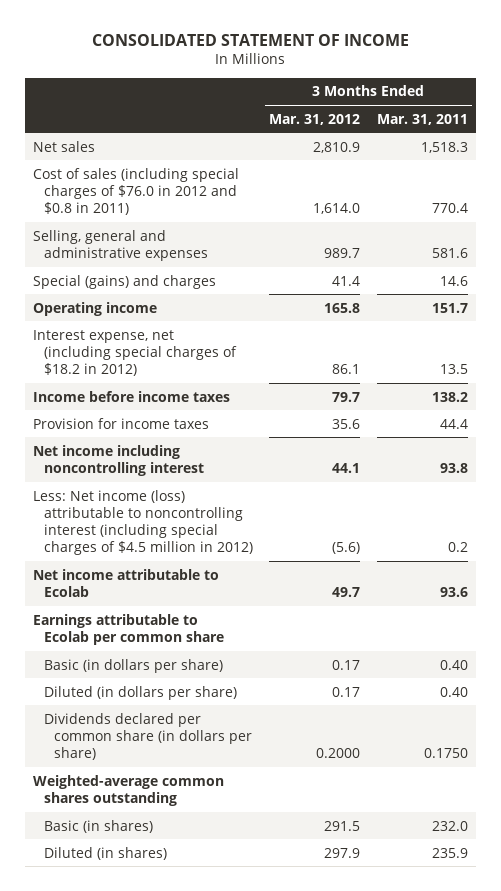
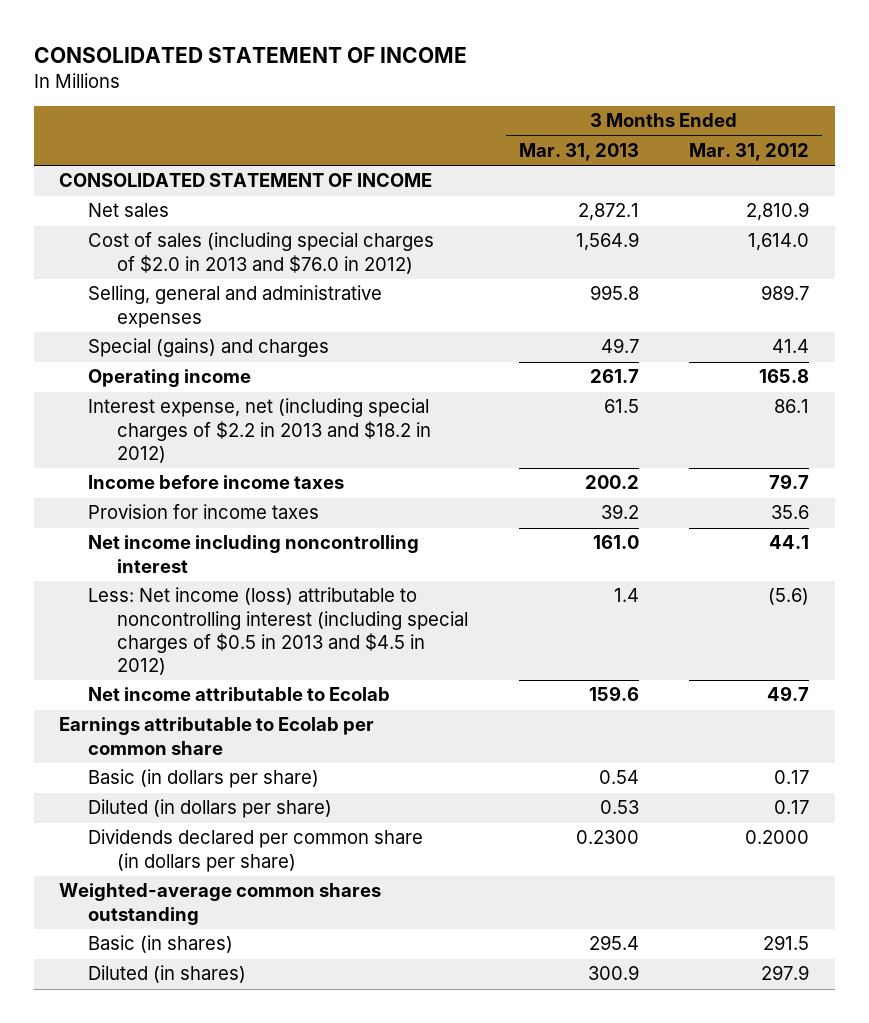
[376,113,468,125] Mar. 31, 2011 -> none
none -> [518,143,639,162] Mar. 31, 2013
none -> [59,173,433,188] CONSOLIDATED STATEMENT OF INCOME
[33,167,240,215] Cost of sales (including special charges of $76.0 in 2012 and $0.8 in 2011) -> [88,232,435,274] Cost of sales (including special charges of $2.0 in 2013 and $76.0 in 2012)
[33,329,237,376] Interest expense, net (including special charges of $18.2 in 2012) -> [88,398,431,463] Interest expense, net (including special charges of $2.2 in 2013 and $18.2 in 2012)
[33,489,253,555] Less: Net income (loss) attributable to noncontrolling interest (including special charges of $4.5 million in 2012) -> [88,587,468,675] Less: Net income (loss) attributable to noncontrolling interest (including special charges of $0.5 in 2013 and $4.5 in 2012)

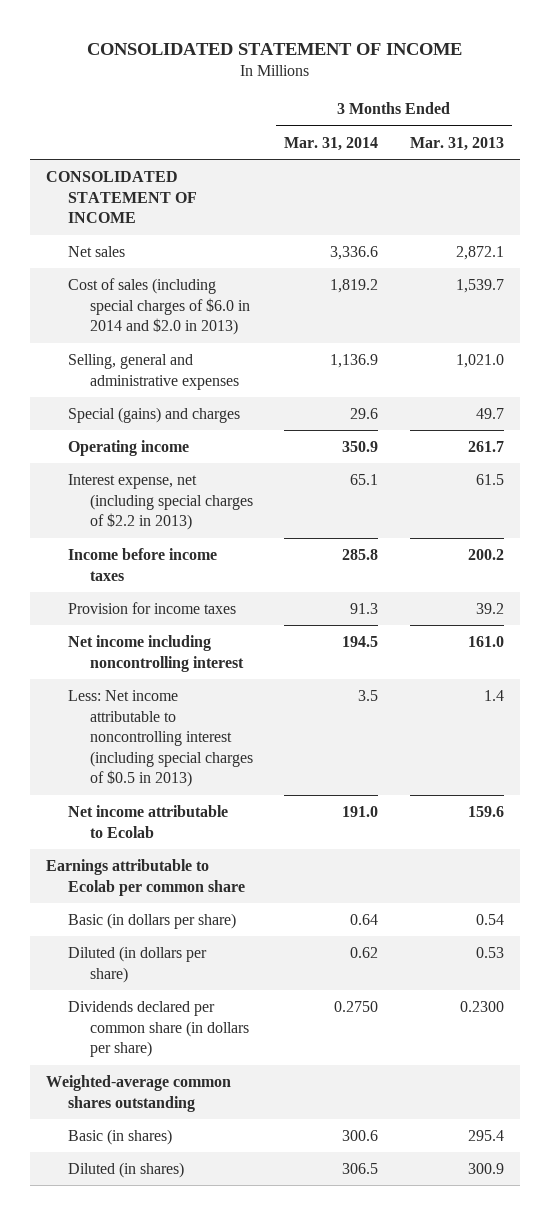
[689,143,810,162] Mar. 31, 2012 -> none
none -> [284,136,379,151] Mar. 31, 2014
[88,232,435,274] Cost of sales (including special charges of $2.0 in 2013 and $76.0 in 2012) -> [67,277,250,336] Cost of sales (including special charges of $6.0 in 2014 and $2.0 in 2013)
[575,232,639,252] 1,564.9 -> [455,278,504,293] 1,539.7
[589,285,639,301] 995.8 -> [455,353,504,368] 1,021.0
[88,398,431,463] Interest expense, net (including special charges of $2.2 in 2013 and $18.2 in 2012) -> [67,473,253,531] Interest expense, net (including special charges of $2.2 in 2013)
[88,587,468,675] Less: Net income (loss) attributable to noncontrolling interest (including special charges of $0.5 in 2013 and $4.5 in 2012) -> [67,689,253,788] Less: Net income attributable to noncontrolling interest (including special charges of $0.5 in 2013)

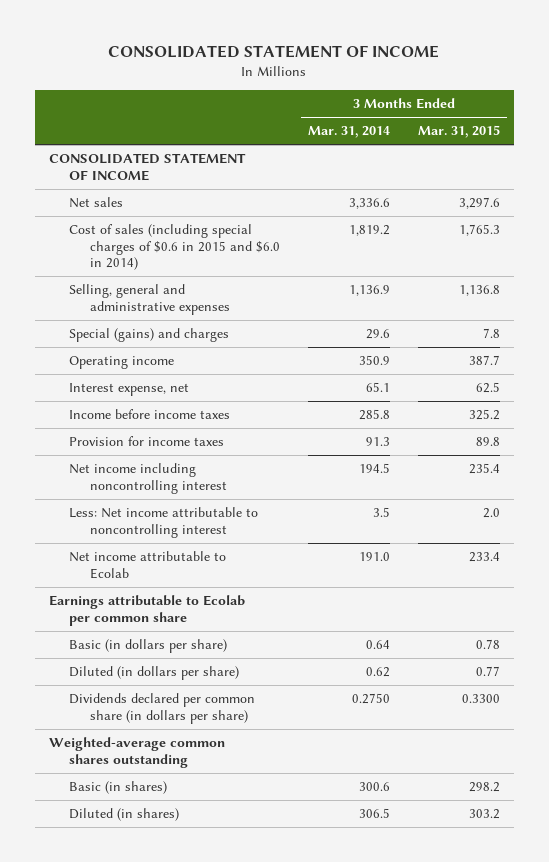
[409,136,504,151] Mar. 31, 2013 -> none
none -> [417,125,500,139] Mar. 31, 2015
[67,277,250,336] Cost of sales (including special charges of $6.0 in 2014 and $2.0 in 2013) -> [69,224,281,271] Cost of sales (including special charges of $0.6 in 2015 and $6.0 in 2014)
[67,473,253,531] Interest expense, net (including special charges of $2.2 in 2013) -> [69,383,190,397] Interest expense, net
[67,689,253,788] Less: Net income attributable to noncontrolling interest (including special charges of $0.5 in 2013) -> [69,507,259,538] Less: Net income attributable to noncontrolling interest

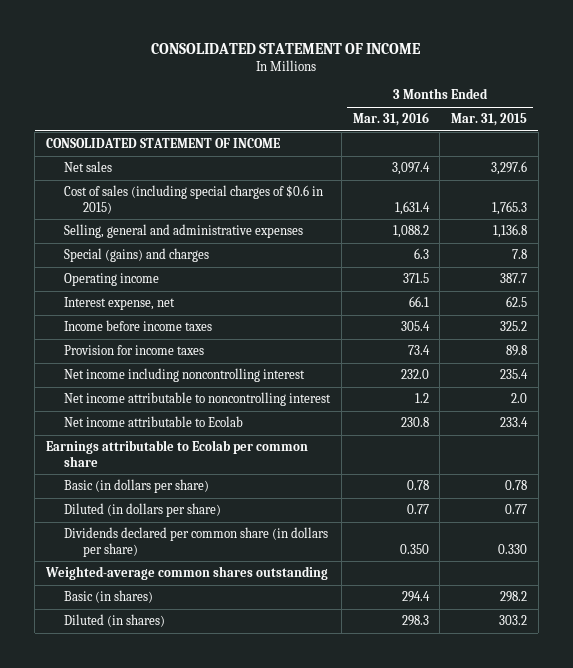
[308,126,391,139] Mar. 31, 2014 -> none
none -> [352,112,429,127] Mar. 31, 2016
[69,224,281,271] Cost of sales (including special charges of $0.6 in 2015 and $6.0 in 2014) -> [64,185,324,214] Cost of sales (including special charges of $0.6 in 2015)
[69,507,259,538] Less: Net income attributable to noncontrolling interest -> [64,392,332,407] Net income attributable to noncontrolling interest
[461,694,500,704] 0.3300 -> [498,543,528,554] 0.330

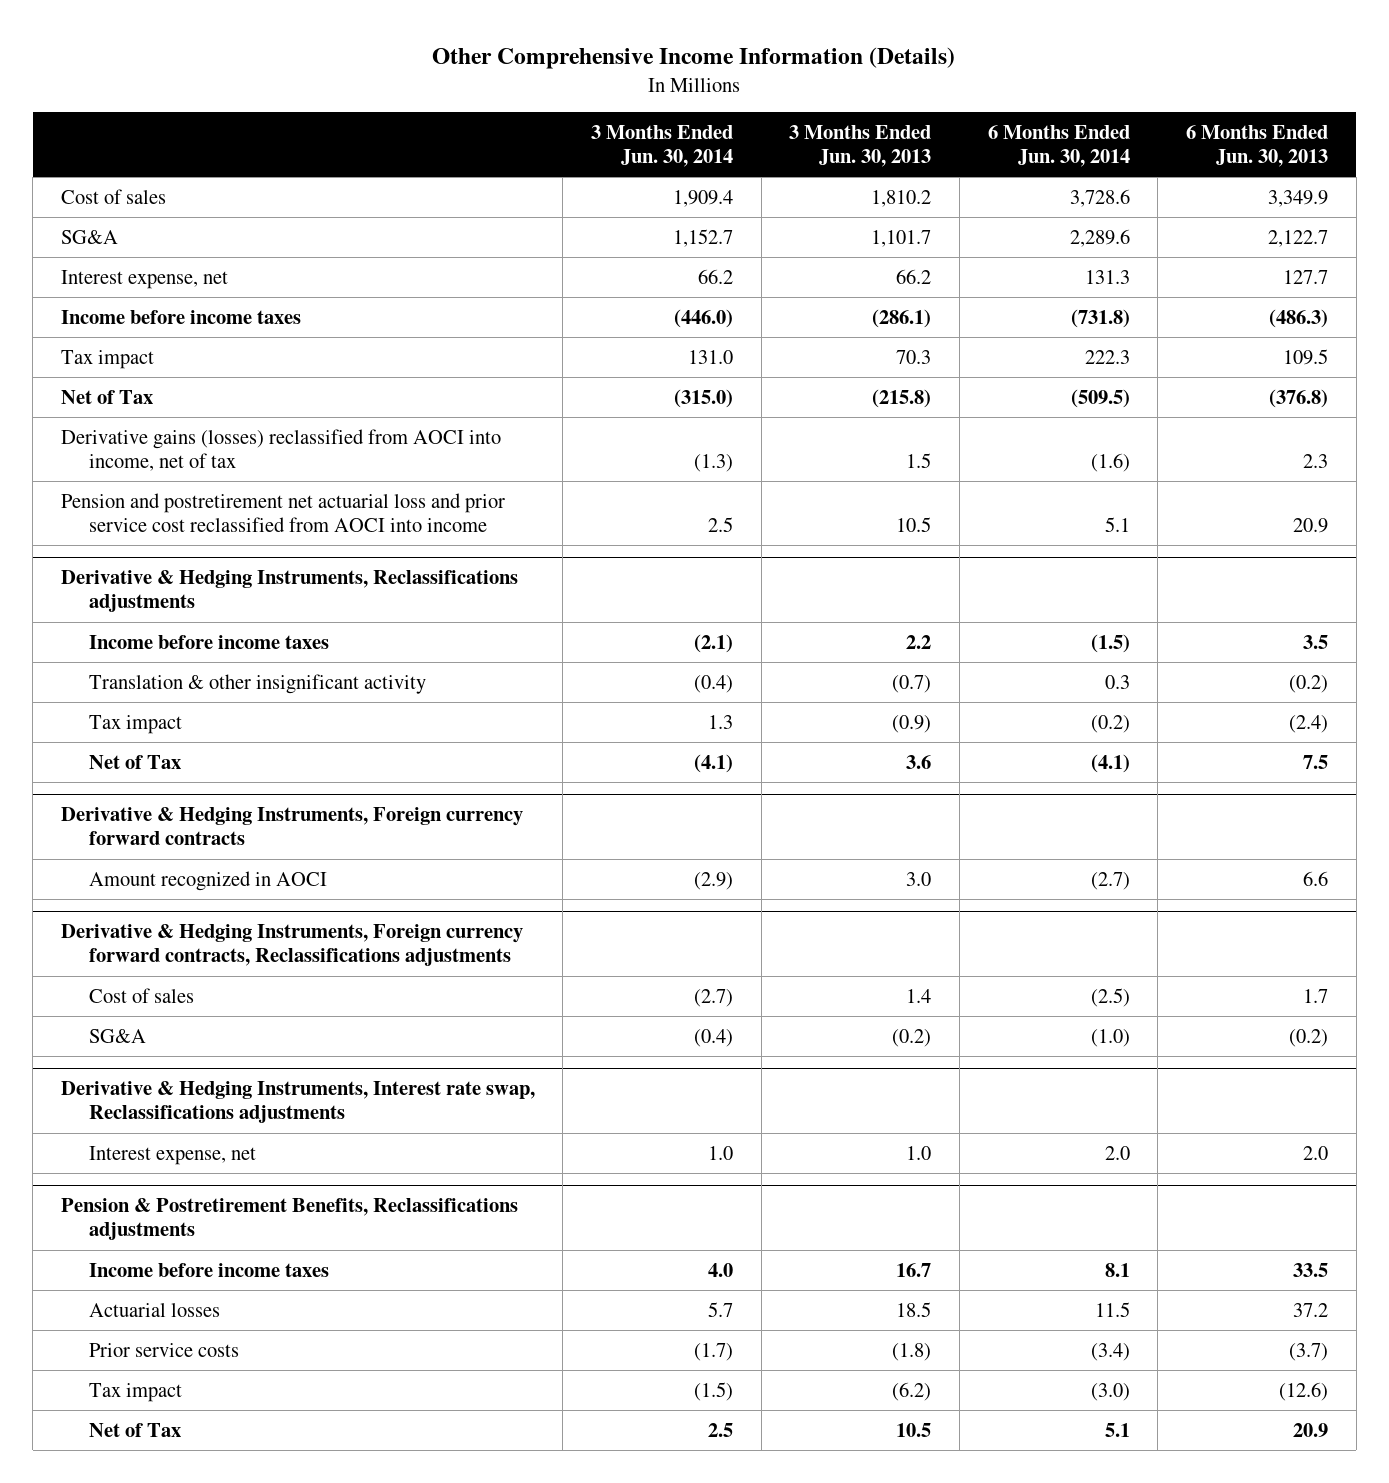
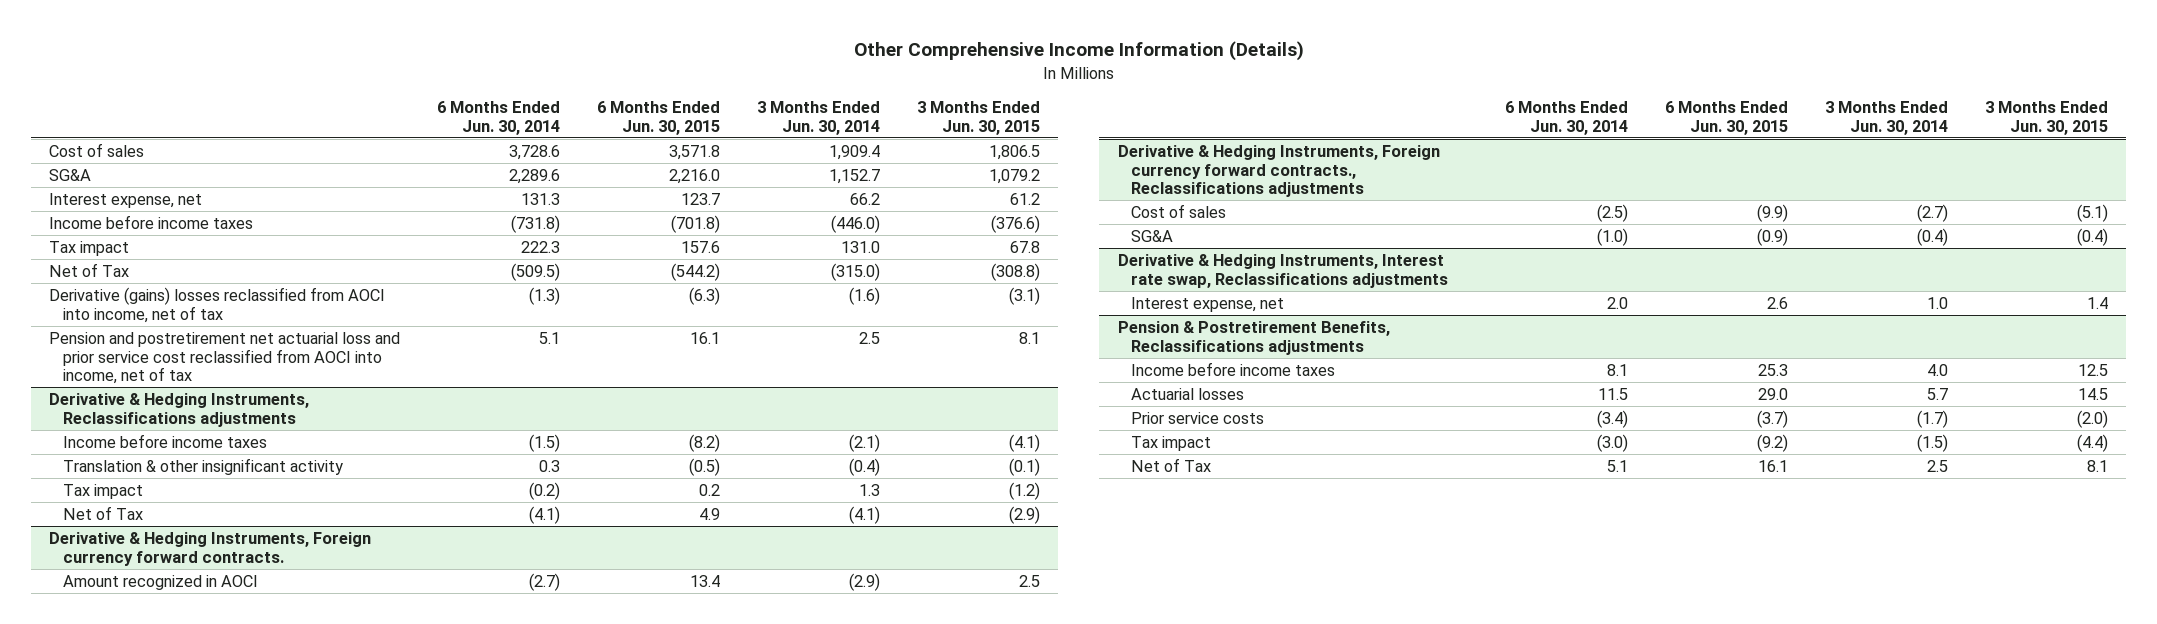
[789,124,932,168] 3 Months Ended Jun. 30, 2013 -> none
[1186,124,1329,168] 6 Months Ended Jun. 30, 2013 -> none
none -> [597,100,721,135] 6 Months Ended Jun. 30, 2015
none -> [916,100,1040,135] 3 Months Ended Jun. 30, 2015
[60,428,501,472] Derivative gains (losses) reclassified from AOCI into income, net of tax -> [49,286,386,323] Derivative (gains) losses reclassified from AOCI into income, net of tax
[694,454,734,473] (1.3) -> [848,286,880,305] (1.6)
[1090,453,1130,473] (1.6) -> [529,286,561,305] (1.3)
[60,492,505,533] Pension and postretirement net actuarial loss and prior service cost reclassified from AOCI into income -> [49,331,401,385] Pension and postretirement net actuarial loss and prior service cost reclassified from AOCI into income, net of tax
[60,806,523,846] Derivative & Hedging Instruments, Foreign currency forward contracts -> [49,531,372,566] Derivative & Hedging Instruments, Foreign currency forward contracts.
[60,923,523,967] Derivative & Hedging Instruments, Foreign currency forward contracts, Reclassifications adjustments -> [1117,144,1440,198] Derivative & Hedging Instruments, Foreign currency forward contracts., Reclassifications adjustments

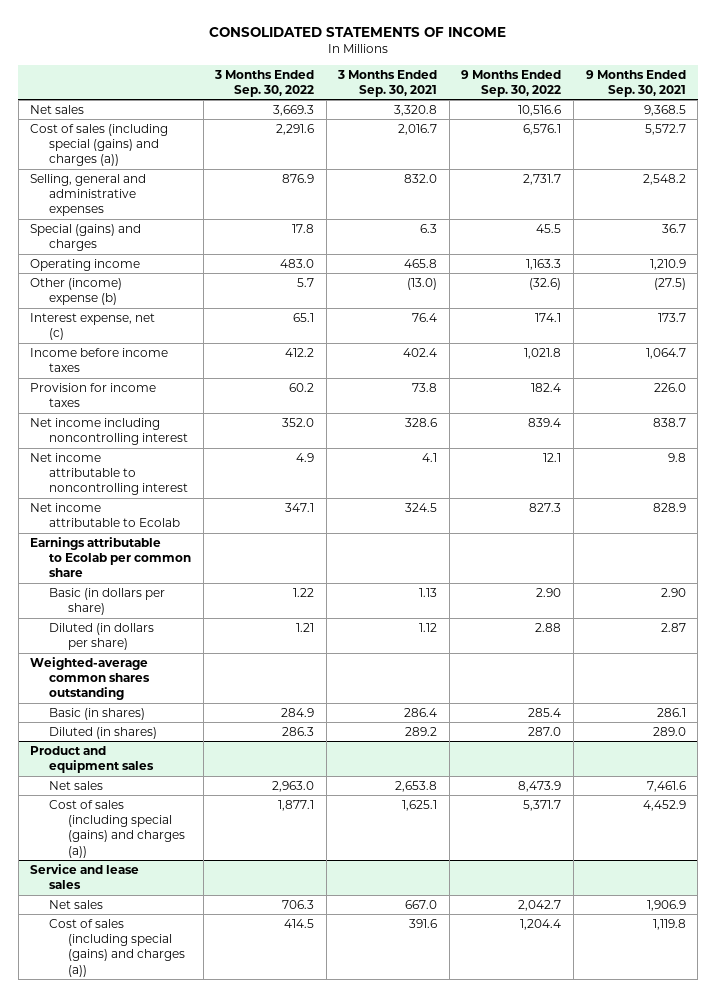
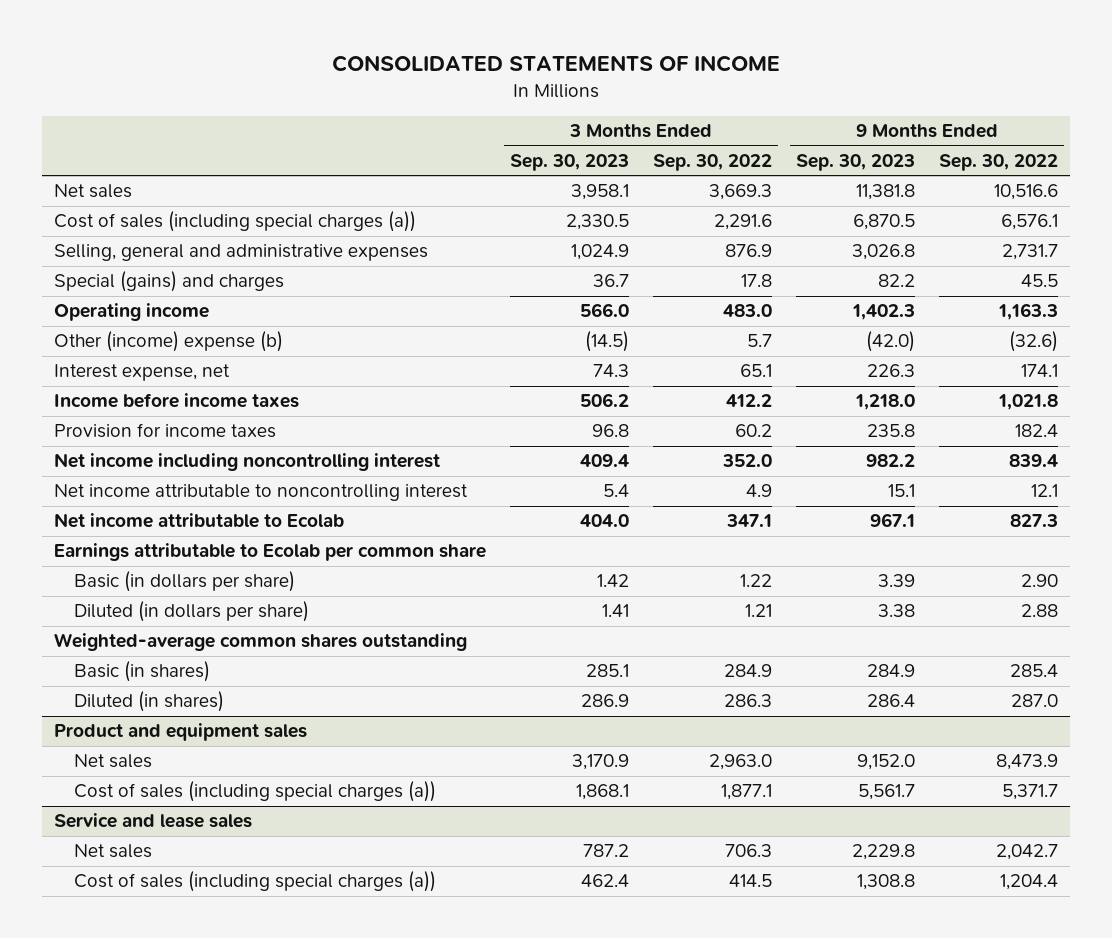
[337,69,438,97] 3 Months Ended Sep. 30, 2021 -> none
[585,69,686,97] 9 Months Ended Sep. 30, 2021 -> none
none -> [509,153,629,171] Sep. 30, 2023
none -> [795,153,915,171] Sep. 30, 2023
[30,123,169,167] Cost of sales (including special (gains) and charges (a)) -> [53,211,416,233] Cost of sales (including special charges (a))
[30,312,156,341] Interest expense, net (c) -> [53,364,230,382] Interest expense, net
[49,799,186,858] Cost of sales (including special (gains) and charges (a)) -> [74,781,437,803] Cost of sales (including special charges (a))
[49,918,186,977] Cost of sales (including special (gains) and charges (a)) -> [74,871,437,893] Cost of sales (including special charges (a))

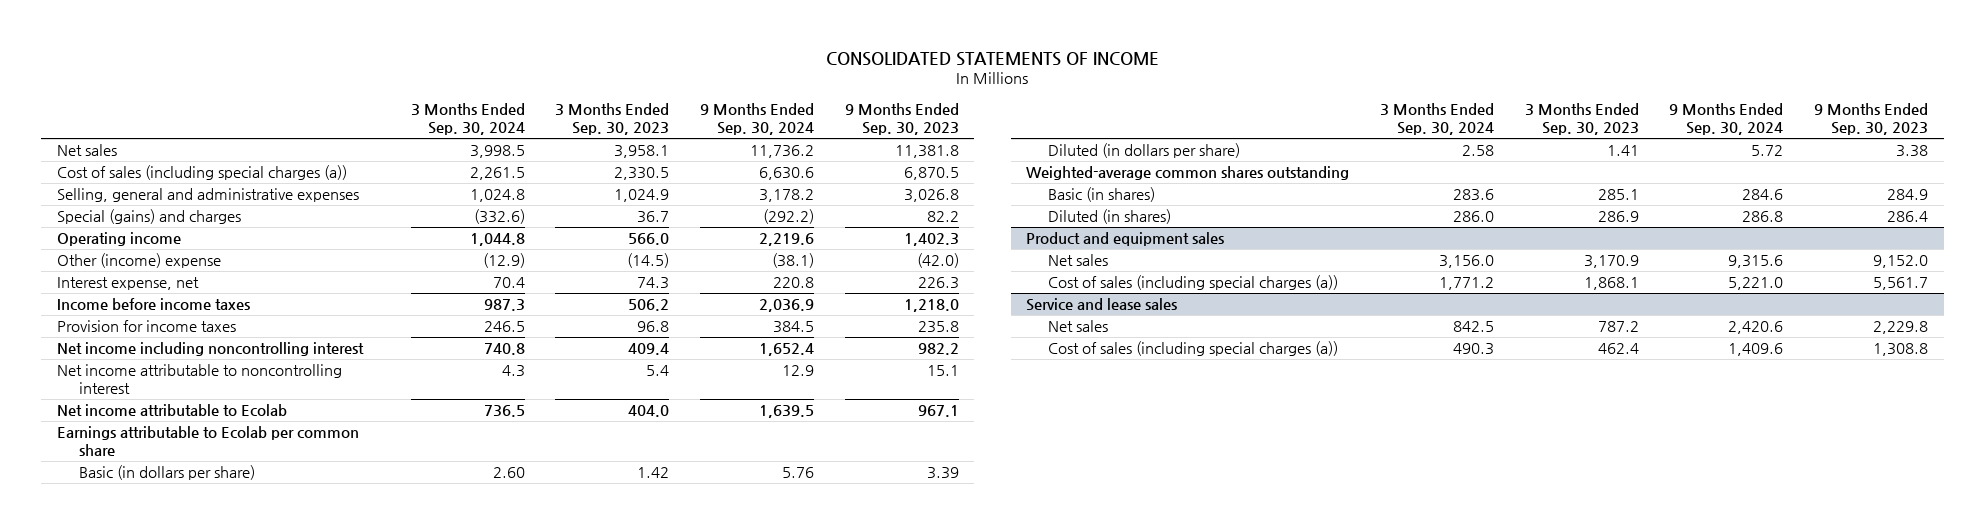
[652,153,772,171] Sep. 30, 2022 -> none
[938,153,1058,171] Sep. 30, 2022 -> none
none -> [410,103,525,135] 3 Months Ended Sep. 30, 2024
none -> [700,103,815,135] 9 Months Ended Sep. 30, 2024
[53,331,283,353] Other (income) expense (b) -> [56,253,221,269] Other (income) expense

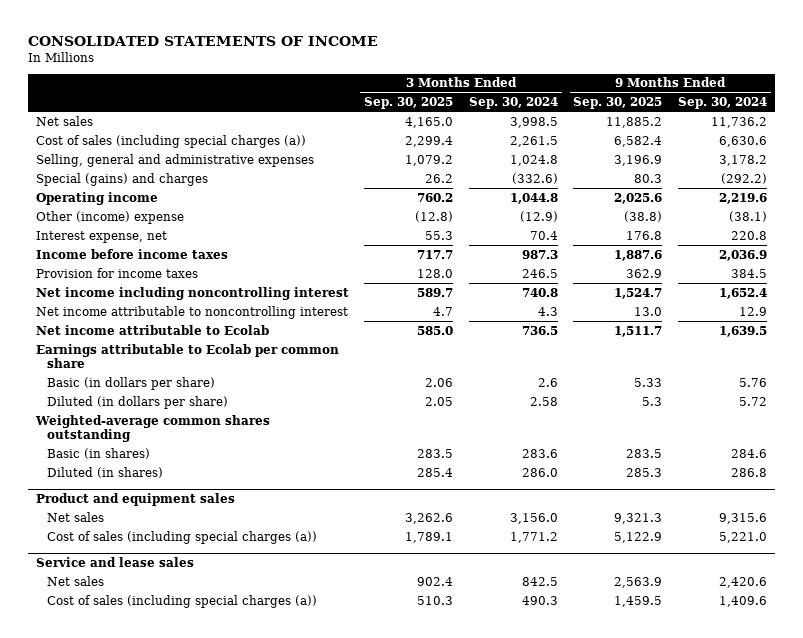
[555,103,670,135] 3 Months Ended Sep. 30, 2023 -> none
[845,103,960,135] 9 Months Ended Sep. 30, 2023 -> none
none -> [364,96,454,109] Sep. 30, 2025
none -> [573,96,663,109] Sep. 30, 2025
[492,467,525,479] 2.60 -> [537,377,558,387] 2.6

